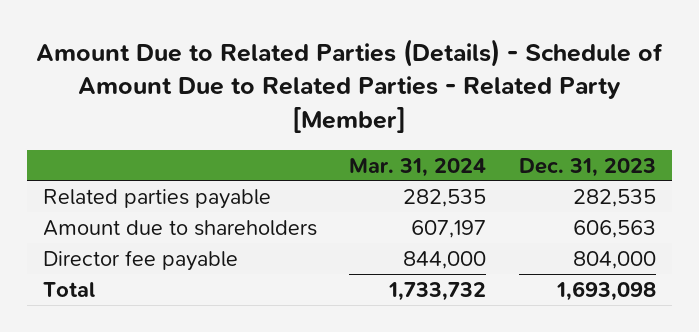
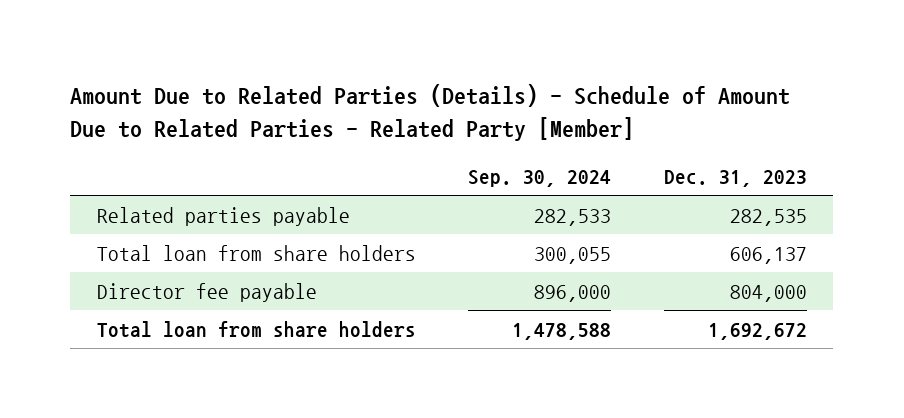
[349,157,487,177] Mar. 31, 2024 -> none
none -> [468,169,612,187] Sep. 30, 2024
[42,219,317,236] Amount due to shareholders -> none
none -> [96,244,416,261] Total loan from share holders
[42,281,95,297] Total -> [96,320,416,338] Total loan from share holders
[555,280,656,301] 1,693,098 -> [708,322,808,340] 1,692,672

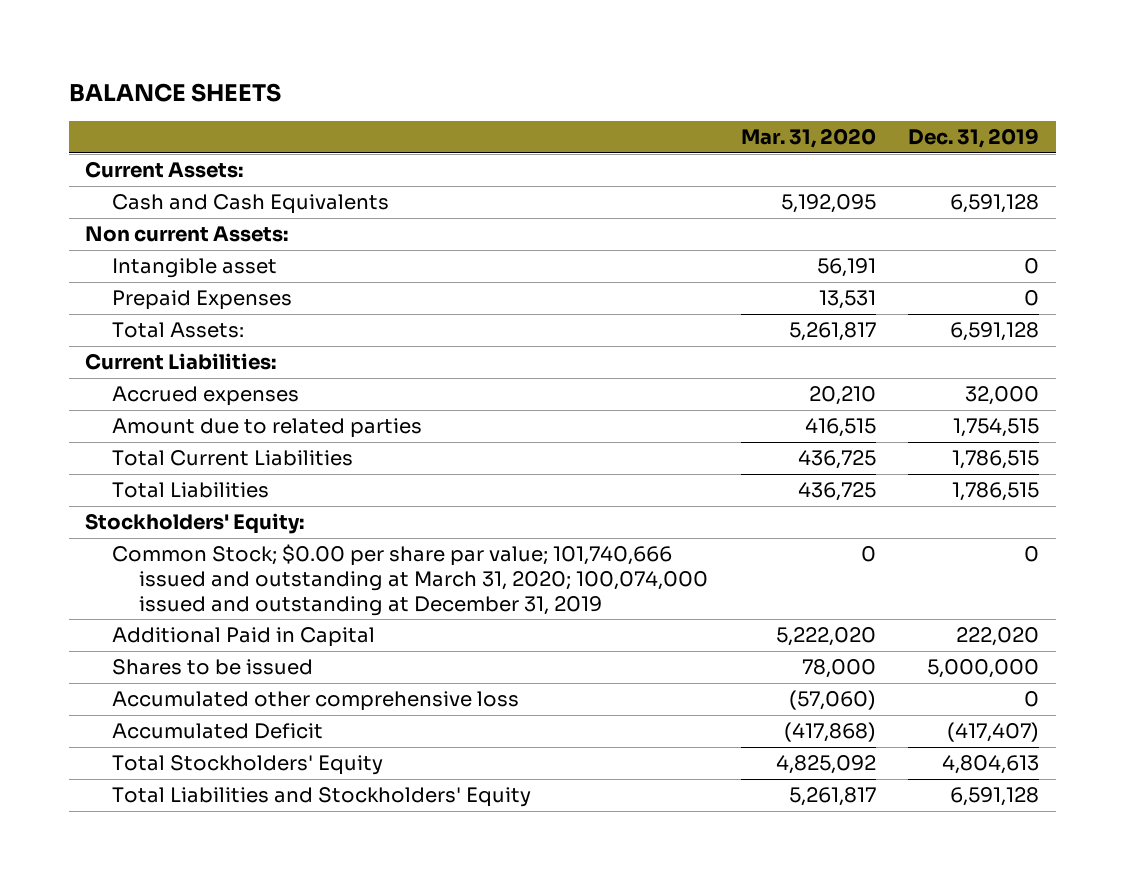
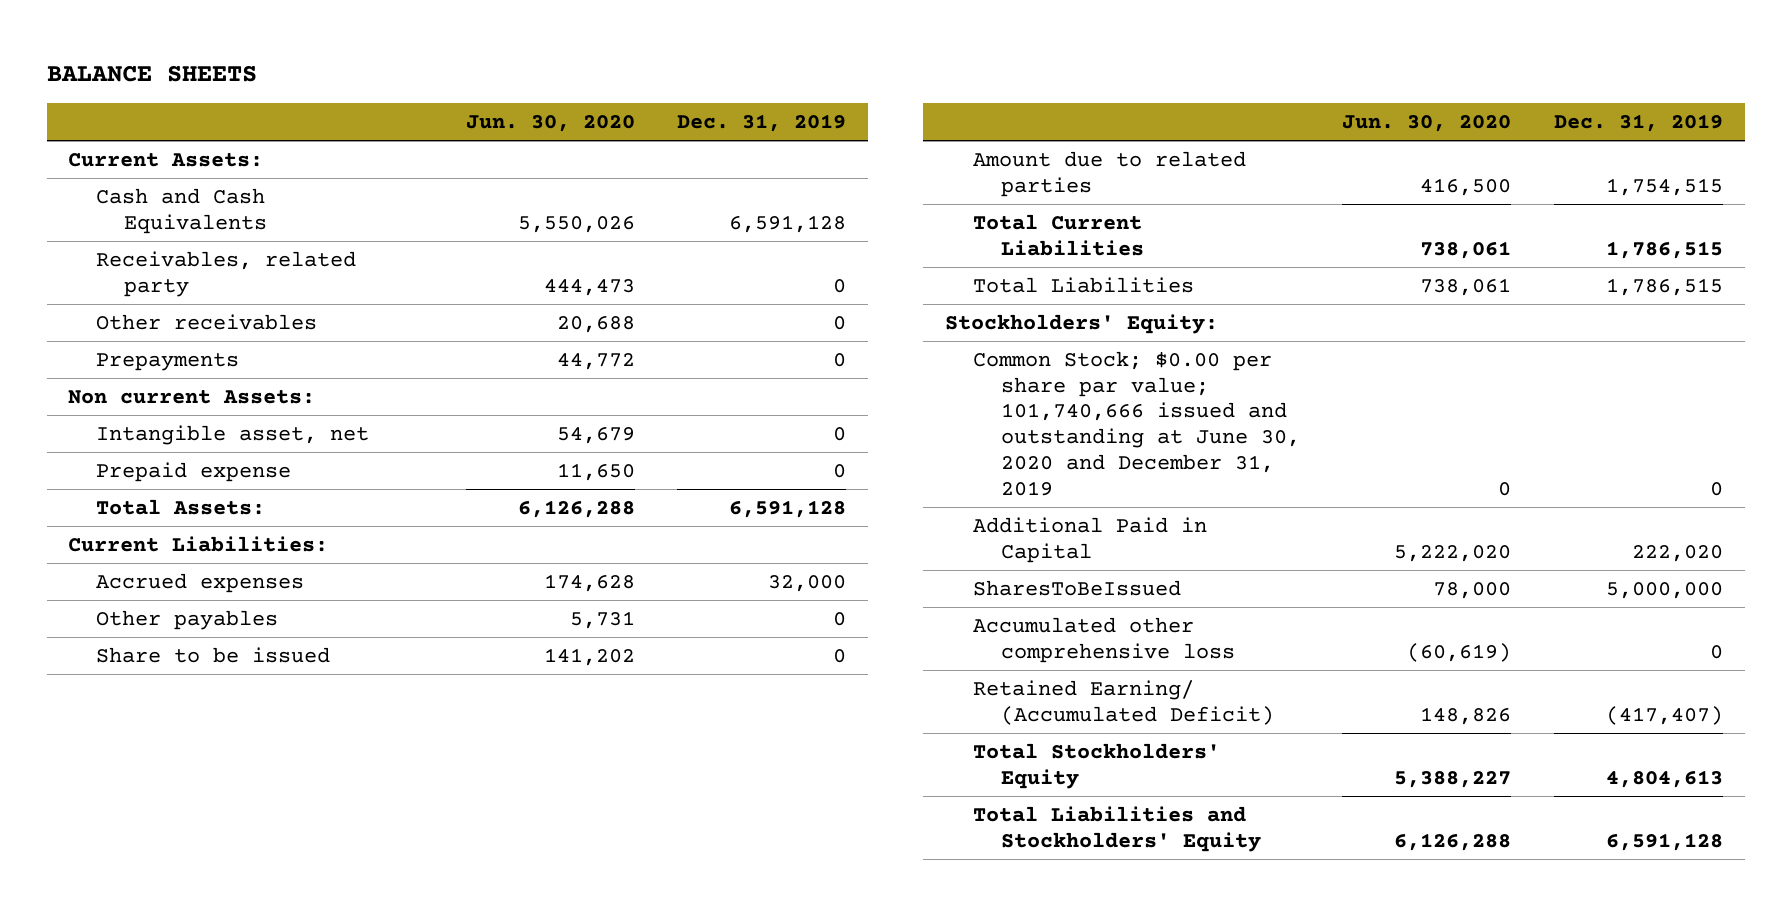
[740,128,876,149] Mar. 31, 2020 -> none
none -> [465,115,635,133] Jun. 30, 2020
none -> [95,250,356,297] Receivables, related party
none -> [95,313,317,330] Other receivables
none -> [95,352,239,371] Prepayments
[112,290,293,311] Prepaid Expenses -> none
[112,258,278,279] Intangible asset -> [95,424,369,445] Intangible asset, net
none -> [95,461,291,482] Prepaid expense
none -> [95,609,278,630] Other payables
none -> [95,646,330,663] Share to be issued
[112,544,709,616] Common Stock; $0.00 per share par value; 101,740,666 issued and outstanding at March 31, 2020; 100,074,000 issued and outstanding at December 31, 2019 -> [972,350,1300,496] Common Stock; $0.00 per share par value; 101,740,666 issued and outstanding at June 30, 2020 and December 31, 2019
[112,659,314,676] Shares to be issued -> [972,579,1181,596] SharesToBeIssued
[112,723,324,740] Accumulated Deficit -> [972,679,1274,725] Retained Earning/ (Accumulated Deficit)

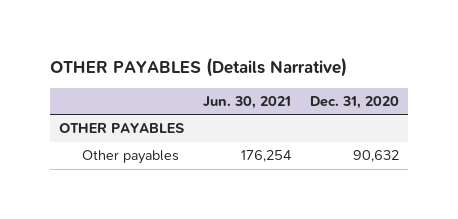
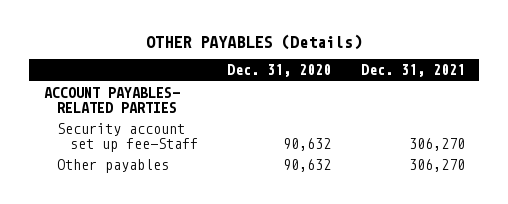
[50,56,348,77] OTHER PAYABLES (Details Narrative) -> [146,33,363,50] OTHER PAYABLES (Details)
[203,95,292,109] Jun. 30, 2021 -> none
none -> [360,64,465,78] Dec. 31, 2021
[59,123,185,134] OTHER PAYABLES -> [43,87,180,114] ACCOUNT PAYABLES- RELATED PARTIES
none -> [56,123,199,153] Security account set up fee-Staff

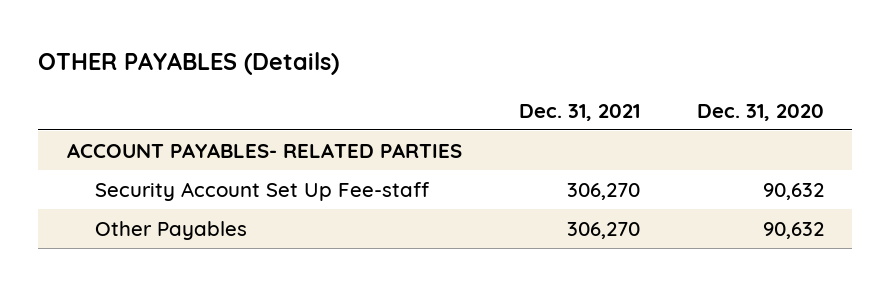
[56,123,199,153] Security account set up fee-Staff -> [95,181,431,201] Security Account Set Up Fee-staff
[56,159,169,174] Other payables -> [95,220,248,240] Other Payables

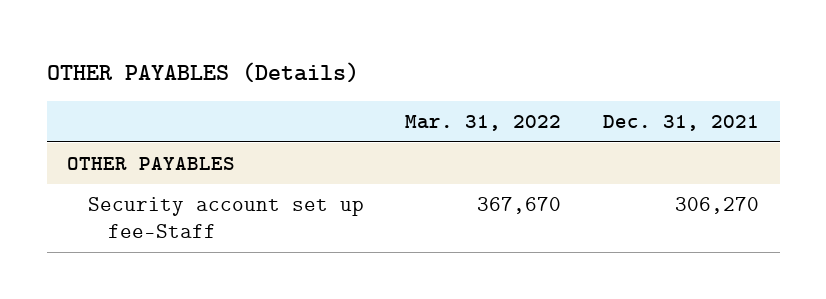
[696,103,824,121] Dec. 31, 2020 -> none
none -> [405,115,562,132] Mar. 31, 2022
[95,220,248,240] Other Payables -> none
[66,142,462,158] ACCOUNT PAYABLES- RELATED PARTIES -> [67,156,236,170] OTHER PAYABLES
[95,181,431,201] Security Account Set Up Fee-staff -> [87,196,364,239] Security account set up fee-Staff

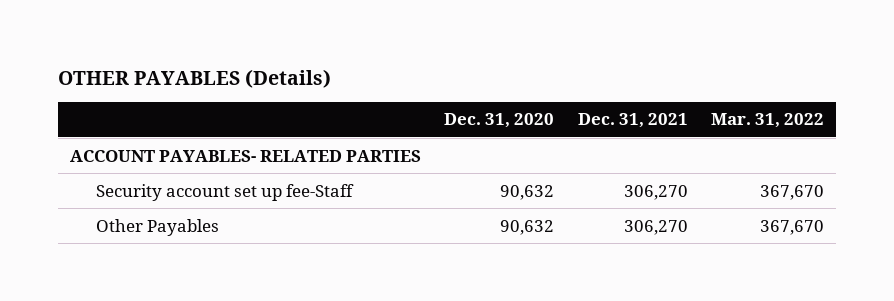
none -> [444,113,555,129] Dec. 31, 2020
[67,156,236,170] OTHER PAYABLES -> [70,149,422,162] ACCOUNT PAYABLES- RELATED PARTIES
none -> [95,218,219,236] Other Payables

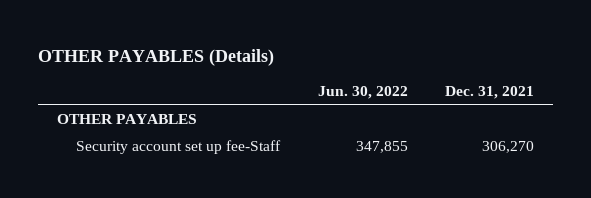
[444,113,555,129] Dec. 31, 2020 -> none
[711,113,825,129] Mar. 31, 2022 -> none
none -> [317,86,408,100] Jun. 30, 2022
[70,149,422,162] ACCOUNT PAYABLES- RELATED PARTIES -> [56,114,197,125] OTHER PAYABLES
[95,218,219,236] Other Payables -> none

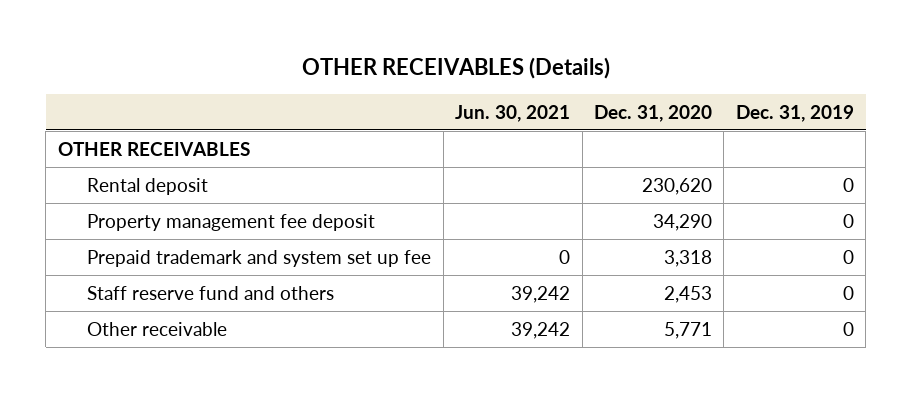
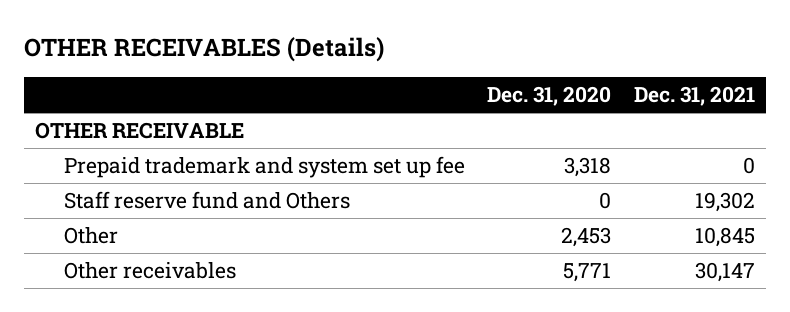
[455,104,571,122] Jun. 30, 2021 -> none
[735,104,854,122] Dec. 31, 2019 -> none
none -> [633,86,755,107] Dec. 31, 2021
[87,177,209,195] Rental deposit -> none
[87,213,376,231] Property management fee deposit -> none
[57,141,250,156] OTHER RECEIVABLES -> [35,121,245,139] OTHER RECEIVABLE
[87,285,335,300] Staff reserve fund and others -> [63,190,350,209] Staff reserve fund and Others
[663,285,712,303] 2,453 -> [599,191,612,209] 0
none -> [63,226,118,244] Other
[87,321,228,336] Other receivable -> [63,261,236,279] Other receivables

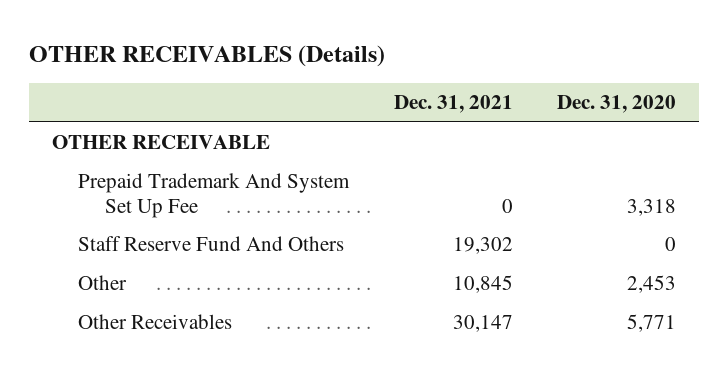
[63,155,465,178] Prepaid trademark and system set up fee -> [78,173,351,219] Prepaid Trademark And System Set Up Fee
[63,190,350,209] Staff reserve fund and Others -> [78,236,345,252] Staff Reserve Fund And Others
[63,261,236,279] Other receivables -> [78,314,233,330] Other Receivables

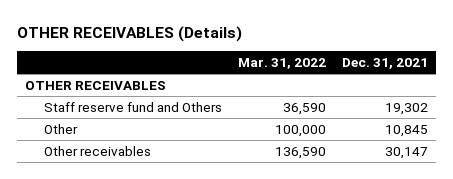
[557,95,677,114] Dec. 31, 2020 -> none
none -> [237,58,326,70] Mar. 31, 2022
[78,173,351,219] Prepaid Trademark And System Set Up Fee -> none
[51,135,270,150] OTHER RECEIVABLE -> [24,80,166,90] OTHER RECEIVABLES
[78,236,345,252] Staff Reserve Fund And Others -> [43,101,222,112] Staff reserve fund and Others
[78,314,233,330] Other Receivables -> [43,145,151,156] Other receivables

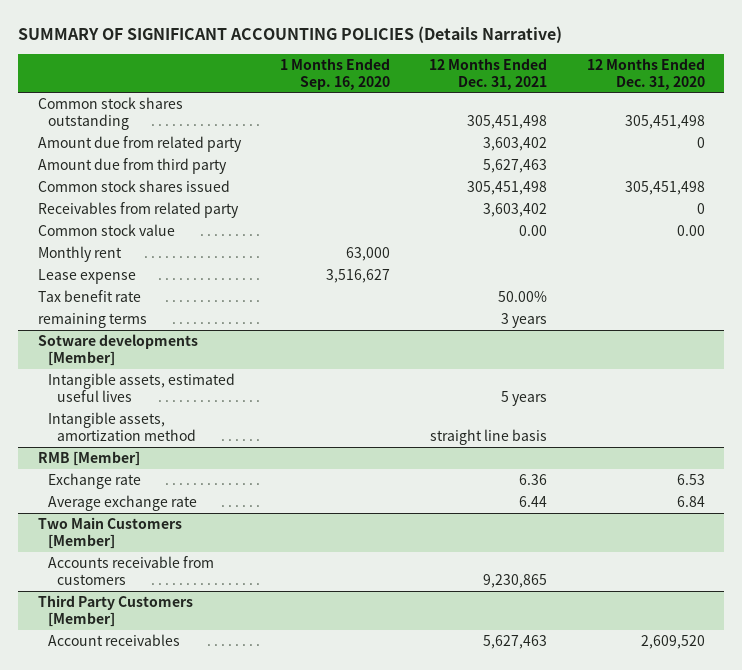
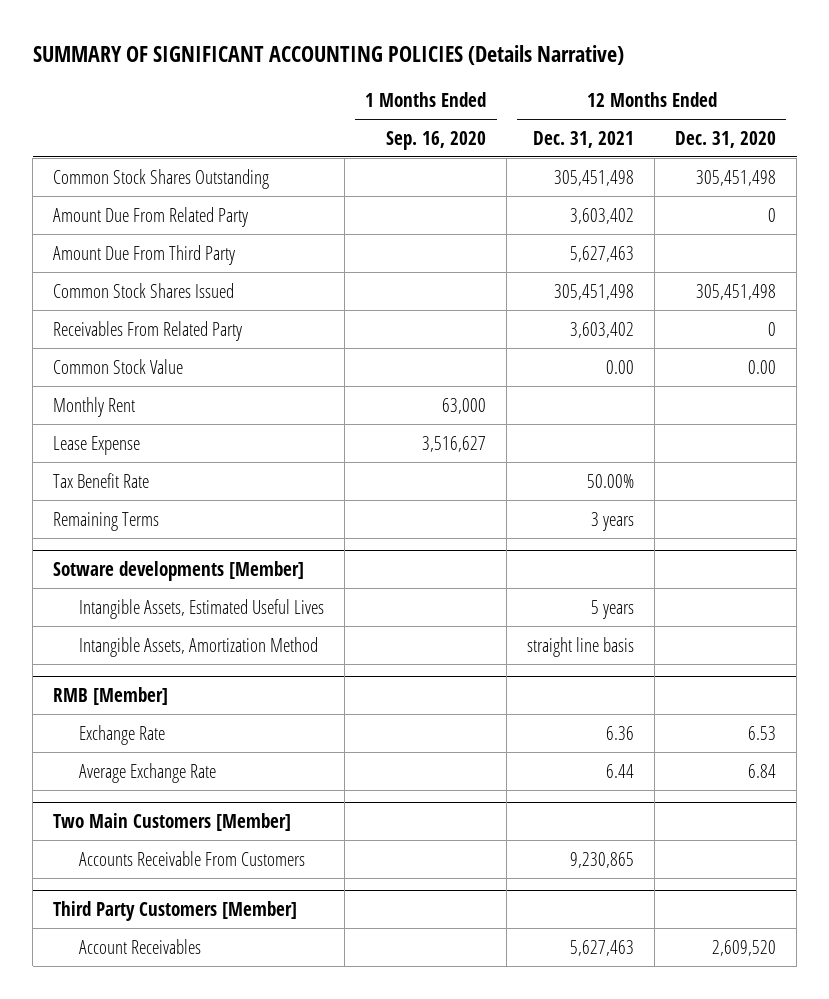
[37,97,183,130] Common stock shares outstanding -> [52,168,269,189] Common Stock Shares Outstanding
[37,136,242,153] Amount due from related party -> [52,206,248,227] Amount Due From Related Party
[37,158,227,175] Amount due from third party -> [52,244,235,265] Amount Due From Third Party
[37,180,230,193] Common stock shares issued -> [52,282,234,298] Common Stock Shares Issued
[37,202,239,219] Receivables from related party -> [52,320,242,341] Receivables From Related Party
[37,224,175,237] Common stock value -> [52,358,183,374] Common Stock Value
[37,246,122,263] Monthly rent -> [52,396,135,417] Monthly Rent
[37,269,136,285] Lease expense -> [52,435,140,455] Lease Expense
[37,290,141,303] Tax benefit rate -> [52,472,149,488] Tax Benefit Rate
[37,313,147,329] remaining terms -> [52,511,159,531] Remaining Terms
[47,373,235,402] Intangible assets, estimated useful lives -> [79,598,325,619] Intangible Assets, Estimated Useful Lives
[47,412,197,441] Intangible assets, amortization method -> [79,636,319,657] Intangible Assets, Amortization Method
[47,473,141,490] Exchange rate -> [79,724,166,745] Exchange Rate
[47,495,197,512] Average exchange rate -> [79,762,217,783] Average Exchange Rate
[47,556,214,585] Accounts receivable from customers -> [79,850,306,866] Accounts Receivable From Customers
[47,634,180,647] Account receivables -> [79,938,202,954] Account Receivables

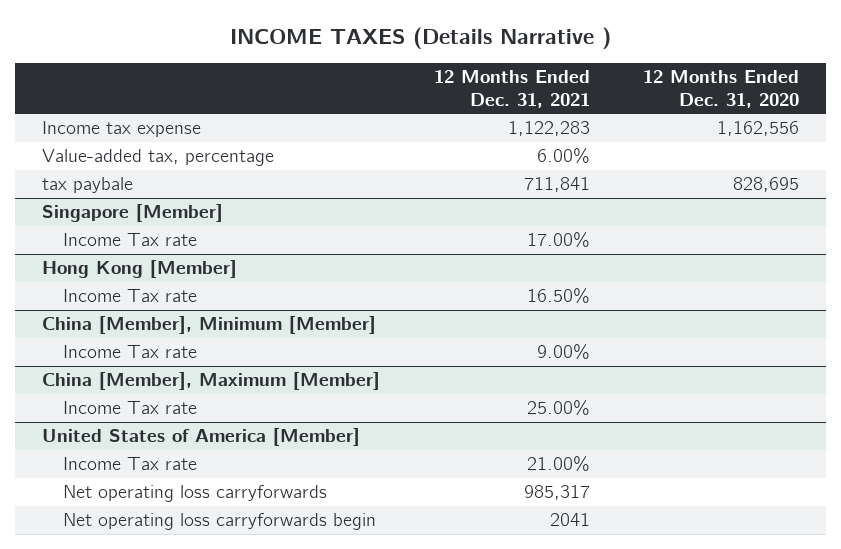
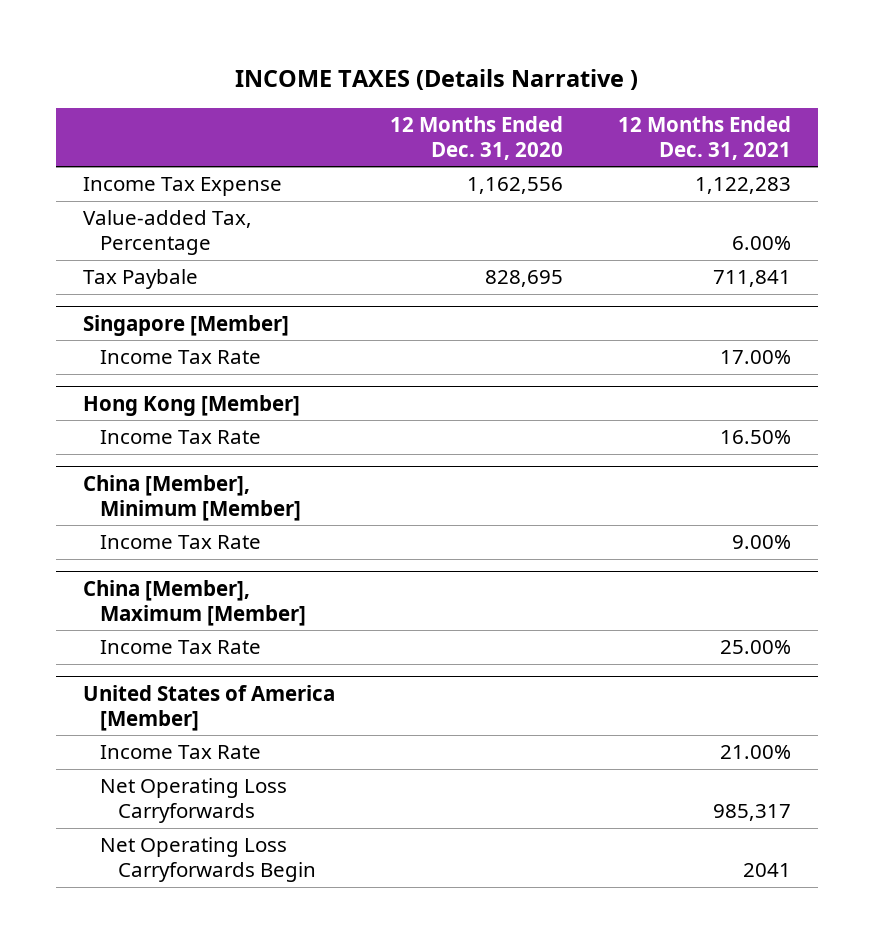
[42,121,202,138] Income tax expense -> [82,177,282,197] Income Tax Expense
[42,149,275,167] Value-added tax, percentage -> [82,210,252,256] Value-added Tax, Percentage
[42,177,134,194] tax paybale -> [82,269,198,290] Tax Paybale
[63,233,198,247] Income Tax rate -> [100,350,262,365] Income Tax Rate
[63,289,198,303] Income Tax rate -> [100,430,262,445] Income Tax Rate
[63,345,198,359] Income Tax rate -> [100,535,262,550] Income Tax Rate
[63,401,198,415] Income Tax rate -> [100,640,262,655] Income Tax Rate
[63,457,198,471] Income Tax rate -> [100,745,262,760] Income Tax Rate
[63,485,328,503] Net operating loss carryforwards -> [100,778,288,824] Net Operating Loss Carryforwards
[63,513,377,531] Net operating loss carryforwards begin -> [100,837,316,883] Net Operating Loss Carryforwards Begin

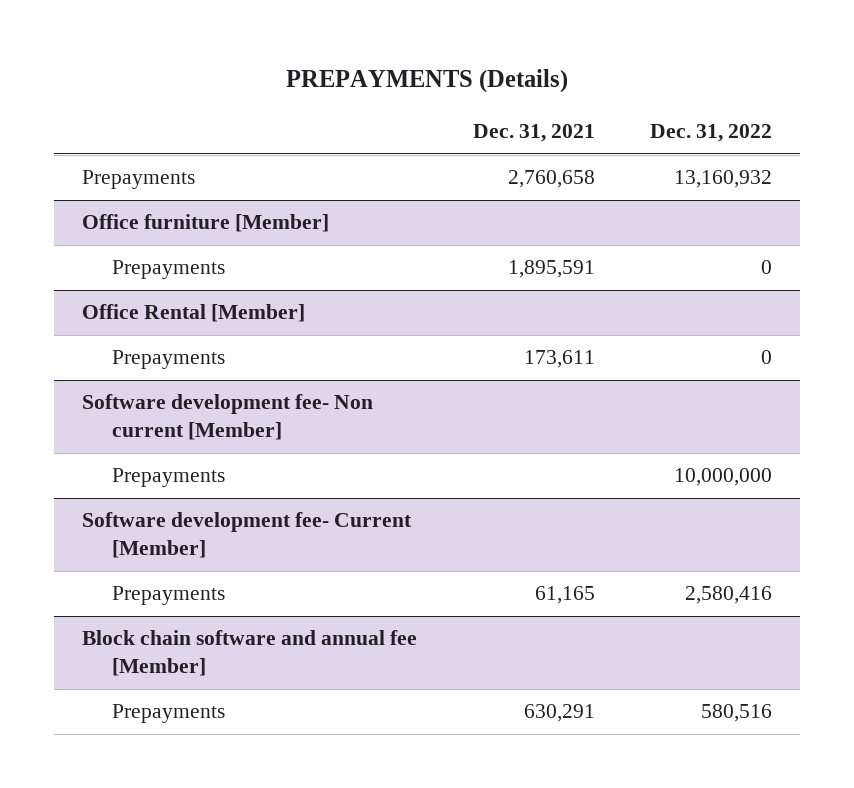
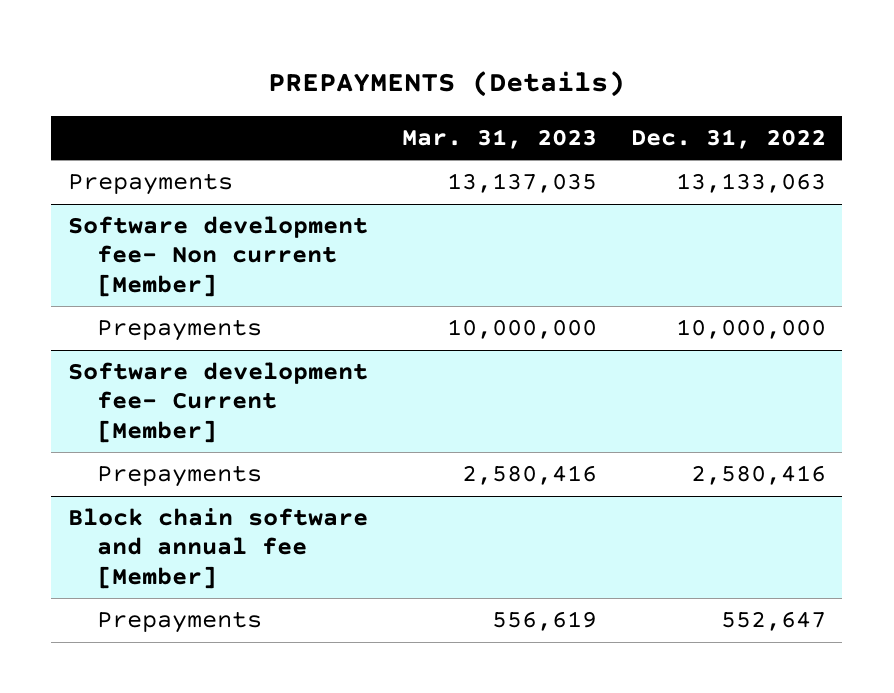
[472,124,595,143] Dec. 31, 2021 -> none
none -> [401,129,597,150] Mar. 31, 2023
[81,214,329,233] Office furniture [Member] -> none
[111,260,225,280] Prepayments -> none
[81,304,305,323] Office Rental [Member] -> none
[111,350,225,370] Prepayments -> none
[674,170,773,189] 13,160,932 -> [675,173,826,194] 13,133,063
[701,704,773,723] 580,516 -> [720,611,826,632] 552,647

